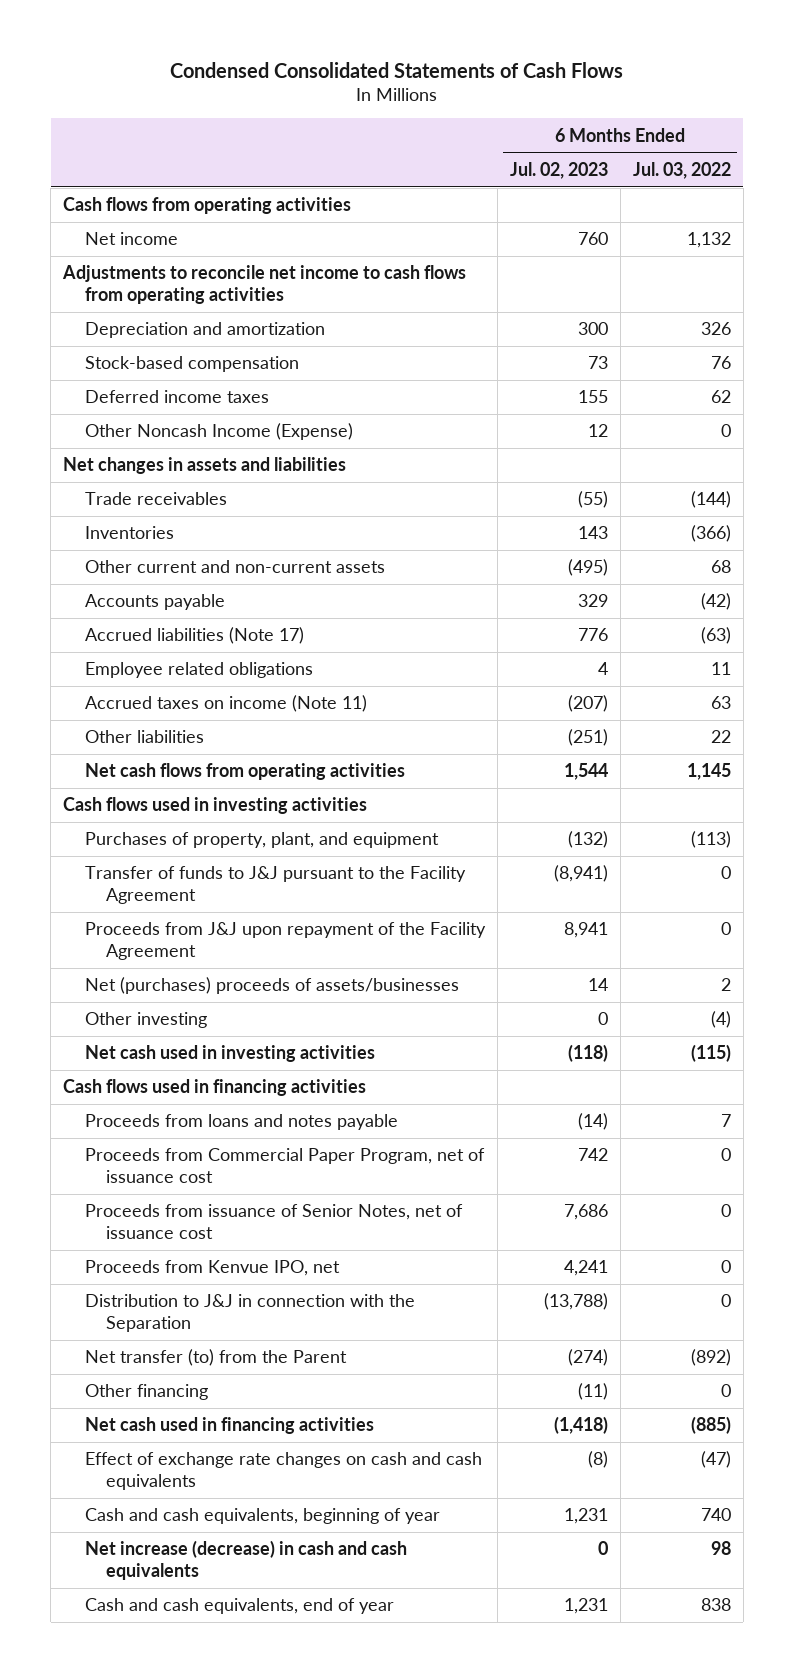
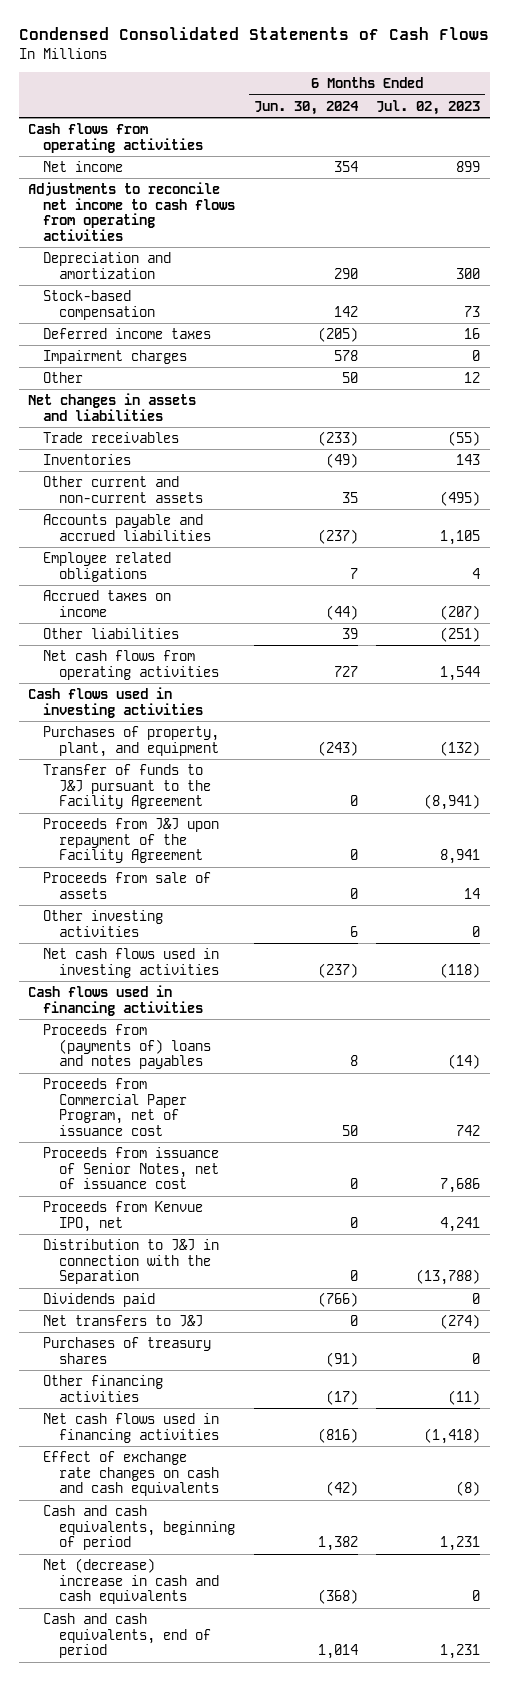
[632,162,731,180] Jul. 03, 2022 -> none
none -> [253,100,359,115] Jun. 30, 2024
[577,232,608,246] 760 -> [456,160,481,172] 899
[577,390,608,404] 155 -> [464,327,481,339] 16
none -> [43,349,188,364] Impairment charges
[84,423,353,441] Other Noncash Income (Expense) -> [43,371,84,383] Other
[84,594,225,611] Accounts payable -> none
[84,627,304,645] Accrued liabilities (Note 17) -> none
none -> [43,513,211,541] Accounts payable and accrued liabilities
[84,695,367,713] Accrued taxes on income (Note 11) -> [43,589,172,617] Accrued taxes on income
[84,977,459,995] Net (purchases) proceeds of assets/businesses -> [43,871,212,899] Proceeds from sale of assets
[84,1012,207,1029] Other investing -> [43,909,164,937] Other investing activities
[84,1045,375,1063] Net cash used in investing activities -> [43,947,220,978] Net cash flows used in investing activities
[84,1114,398,1131] Proceeds from loans and notes payable -> [43,1023,211,1070] Proceeds from (payments of) loans and notes payables
none -> [43,1292,156,1307] Dividends paid
[84,1349,347,1367] Net transfer (to) from the Parent -> [43,1314,204,1327] Net transfers to J&J
none -> [43,1336,212,1364] Purchases of treasury shares
[84,1384,208,1401] Other financing -> [43,1374,164,1402] Other financing activities
[84,1417,374,1435] Net cash used in financing activities -> [43,1412,220,1443] Net cash flows used in financing activities
[84,1508,440,1525] Cash and cash equivalents, beginning of year -> [43,1504,235,1551] Cash and cash equivalents, beginning of period
[84,1540,407,1581] Net increase (decrease) in cash and cash equivalents -> [43,1557,219,1605] Net (decrease) increase in cash and cash equivalents
[84,1598,394,1615] Cash and cash equivalents, end of year -> [43,1612,211,1659] Cash and cash equivalents, end of period

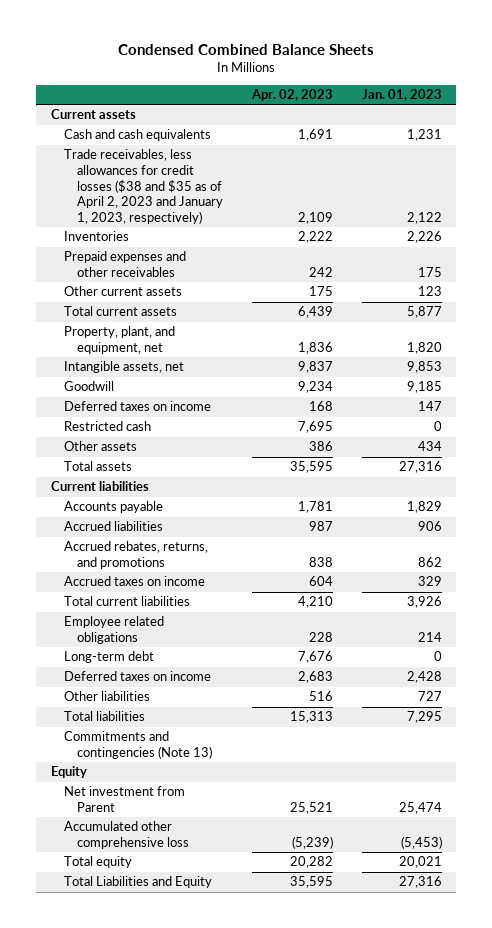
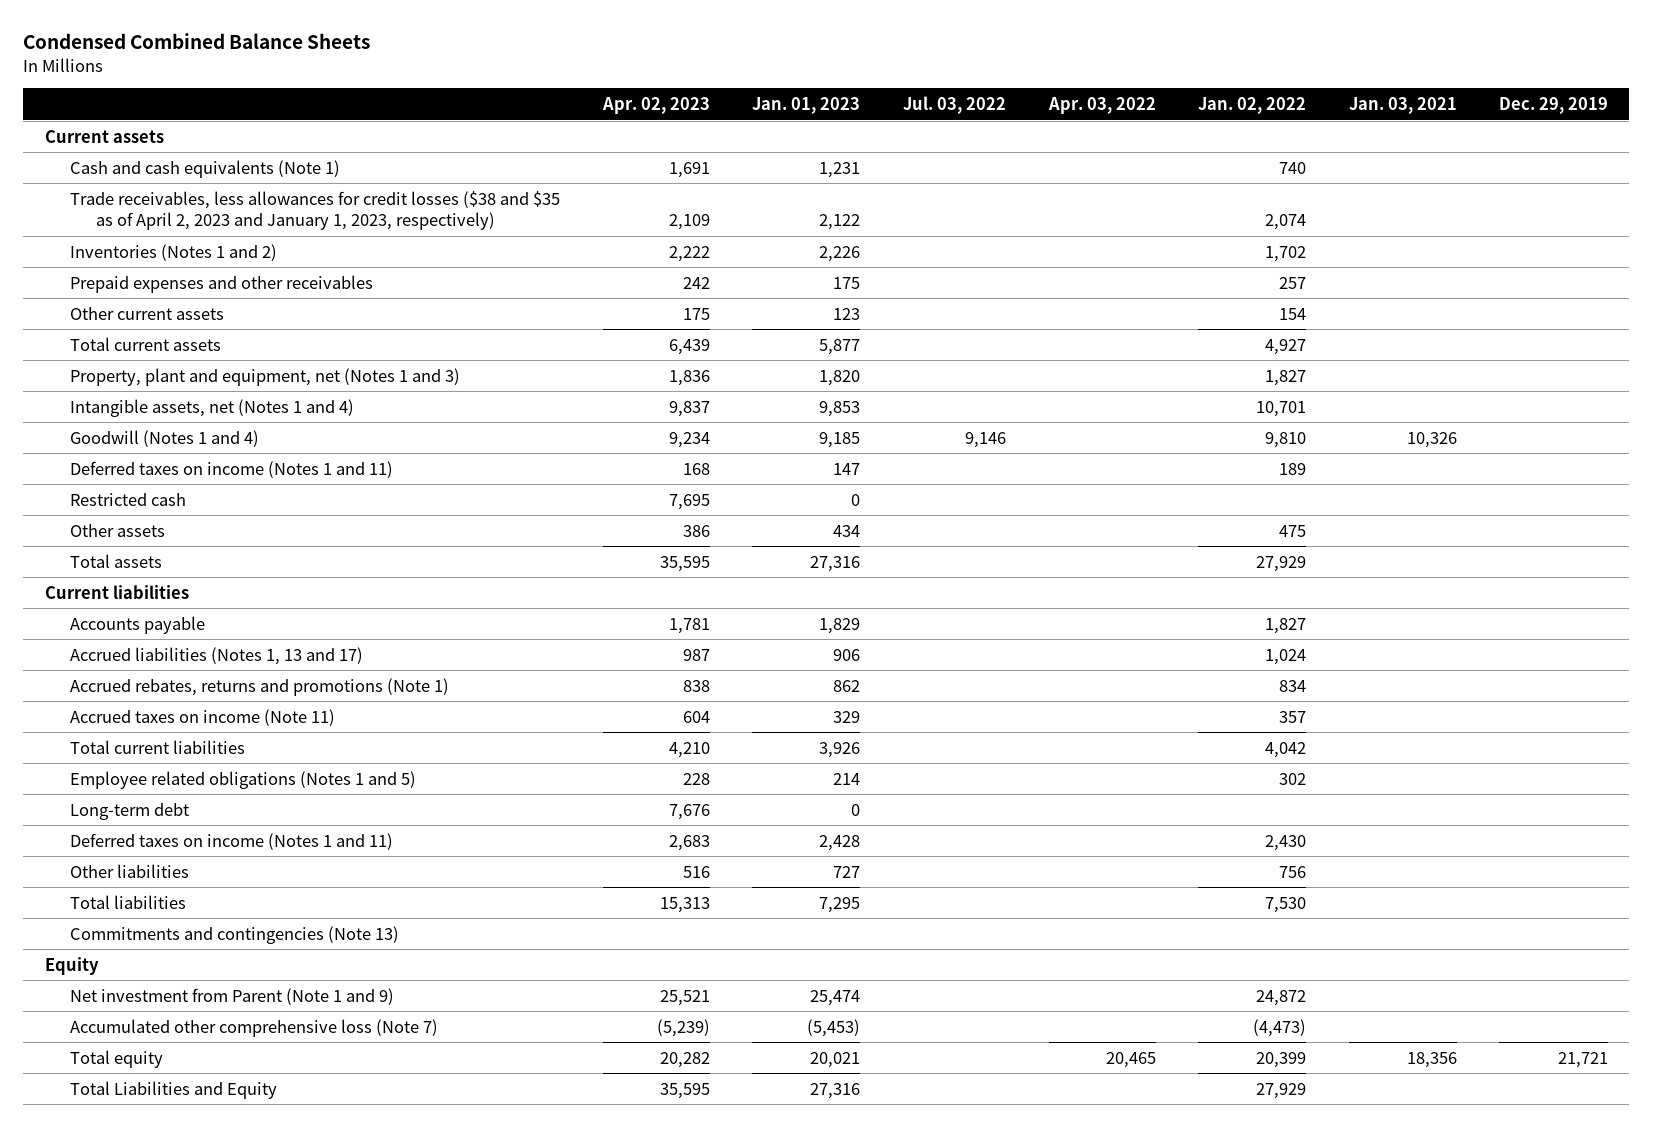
none -> [902,96,1006,115] Jul. 03, 2022
none -> [1047,97,1156,115] Apr. 03, 2022
none -> [1198,97,1307,115] Jan. 02, 2022
none -> [1348,97,1457,115] Jan. 03, 2021
none -> [1499,97,1609,115] Dec. 29, 2019
[63,129,211,142] Cash and cash equivalents -> [70,159,341,178] Cash and cash equivalents (Note 1)
[63,231,129,242] Inventories -> [70,243,278,261] Inventories (Notes 1 and 2)
[63,326,175,354] Property, plant, and equipment, net -> [70,367,461,386] Property, plant and equipment, net (Notes 1 and 3)
[63,361,184,374] Intangible assets, net -> [70,398,355,417] Intangible assets, net (Notes 1 and 4)
[63,381,114,392] Goodwill -> [70,429,260,447] Goodwill (Notes 1 and 4)
[63,401,211,412] Deferred taxes on income -> [70,460,394,478] Deferred taxes on income (Notes 1 and 11)
[63,521,163,532] Accrued liabilities -> [70,646,364,665] Accrued liabilities (Notes 1, 13 and 17)
[63,541,208,569] Accrued rebates, returns, and promotions -> [70,677,450,696] Accrued rebates, returns and promotions (Note 1)
[63,576,205,587] Accrued taxes on income -> [70,708,336,726] Accrued taxes on income (Note 11)
[63,616,164,644] Employee related obligations -> [70,770,417,789] Employee related obligations (Notes 1 and 5)
[63,671,211,682] Deferred taxes on income -> [70,832,394,850] Deferred taxes on income (Notes 1 and 11)
[63,786,185,812] Net investment from Parent -> [70,987,395,1005] Net investment from Parent (Note 1 and 9)
[63,821,190,849] Accumulated other comprehensive loss -> [70,1018,439,1037] Accumulated other comprehensive loss (Note 7)

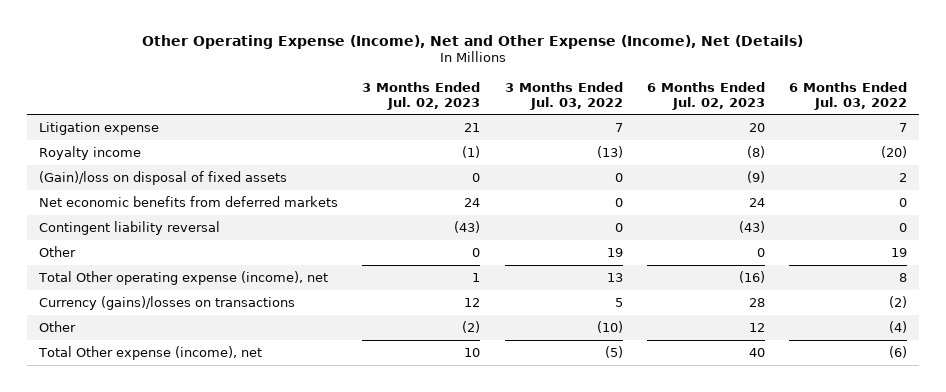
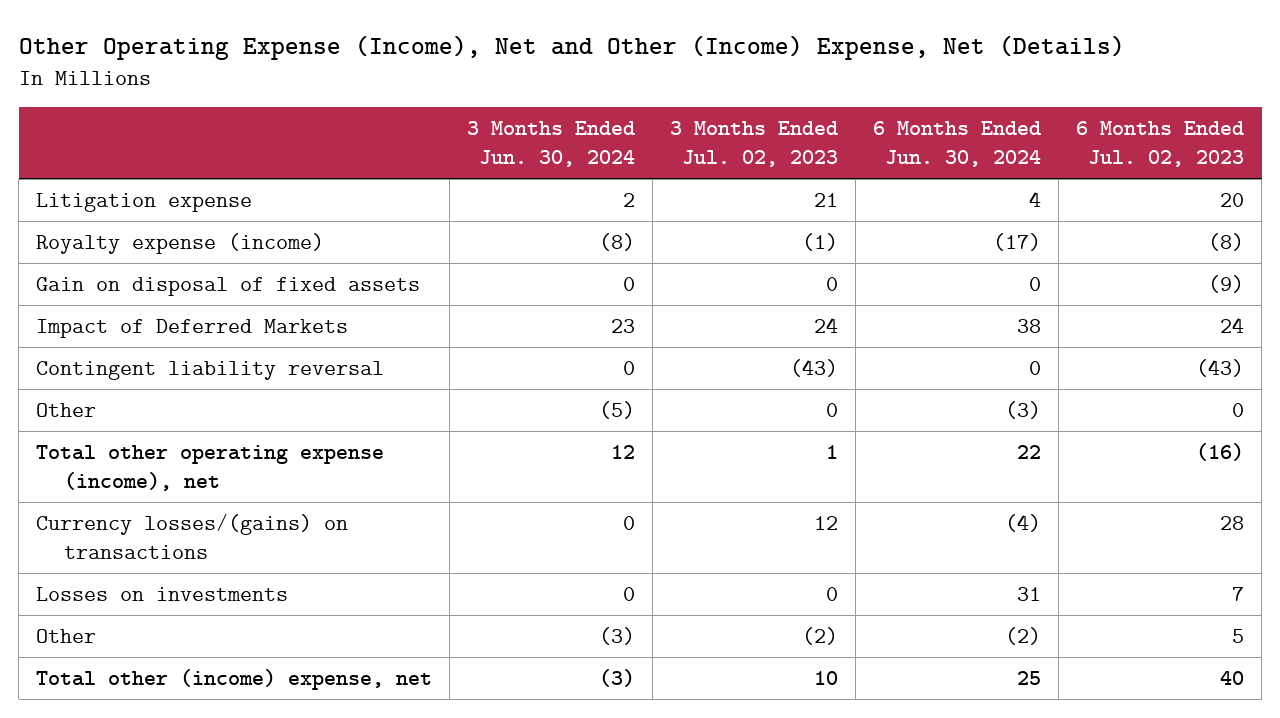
[142,34,804,49] Other Operating Expense (Income), Net and Other Expense (Income), Net (Details) -> [18,34,1125,60] Other Operating Expense (Income), Net and Other (Income) Expense, Net (Details)
[504,81,623,110] 3 Months Ended Jul. 03, 2022 -> none
[789,81,908,110] 6 Months Ended Jul. 03, 2022 -> none
none -> [467,121,636,168] 3 Months Ended Jun. 30, 2024
none -> [873,121,1042,168] 6 Months Ended Jun. 30, 2024
[38,145,141,160] Royalty income -> [36,232,325,254] Royalty expense (income)
[38,170,287,185] (Gain)/loss on disposal of fixed assets -> [36,276,421,296] Gain on disposal of fixed assets
[38,195,338,207] Net economic benefits from deferred markets -> [36,318,349,338] Impact of Deferred Markets
[37,270,328,285] Total Other operating expense (income), net -> [36,444,385,492] Total other operating expense (income), net
[38,295,295,310] Currency (gains)/losses on transactions -> [36,513,349,560] Currency losses/(gains) on transactions
none -> [36,586,289,601] Losses on investments
[748,322,765,332] 12 -> [1232,628,1245,643] 5
[37,345,262,360] Total Other expense (income), net -> [36,668,433,690] Total other (income) expense, net

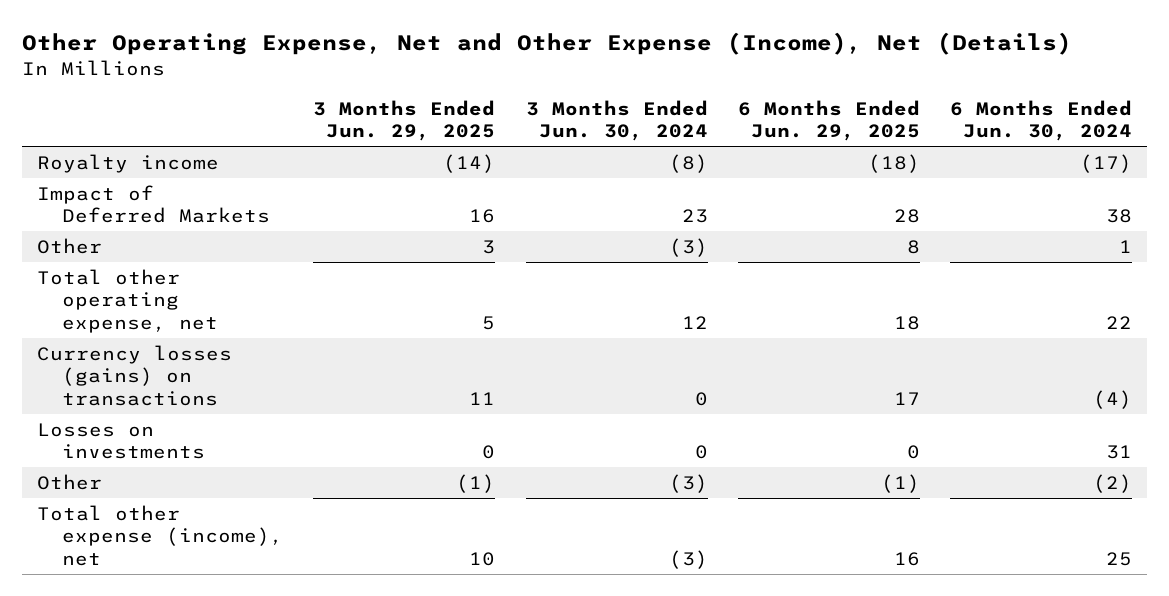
[18,34,1125,60] Other Operating Expense (Income), Net and Other (Income) Expense, Net (Details) -> [21,32,1072,56] Other Operating Expense, Net and Other Expense (Income), Net (Details)
[670,121,839,168] 3 Months Ended Jul. 02, 2023 -> none
[1076,121,1245,168] 6 Months Ended Jul. 02, 2023 -> none
none -> [313,99,496,142] 3 Months Ended Jun. 29, 2025
none -> [738,99,921,142] 6 Months Ended Jun. 29, 2025
[36,192,253,212] Litigation expense -> none
[36,276,421,296] Gain on disposal of fixed assets -> none
[36,232,325,254] Royalty expense (income) -> [37,153,220,173] Royalty income
[36,360,385,380] Contingent liability reversal -> none
[599,400,636,419] (5) -> [668,237,708,257] (3)
[1005,400,1042,419] (3) -> [1119,239,1133,253] 1
[36,444,385,492] Total other operating expense (income), net -> [37,268,219,333] Total other operating expense, net
[36,513,349,560] Currency losses/(gains) on transactions -> [37,344,233,406] Currency losses (gains) on transactions
[36,668,433,690] Total other (income) expense, net -> [37,504,284,566] Total other expense (income), net

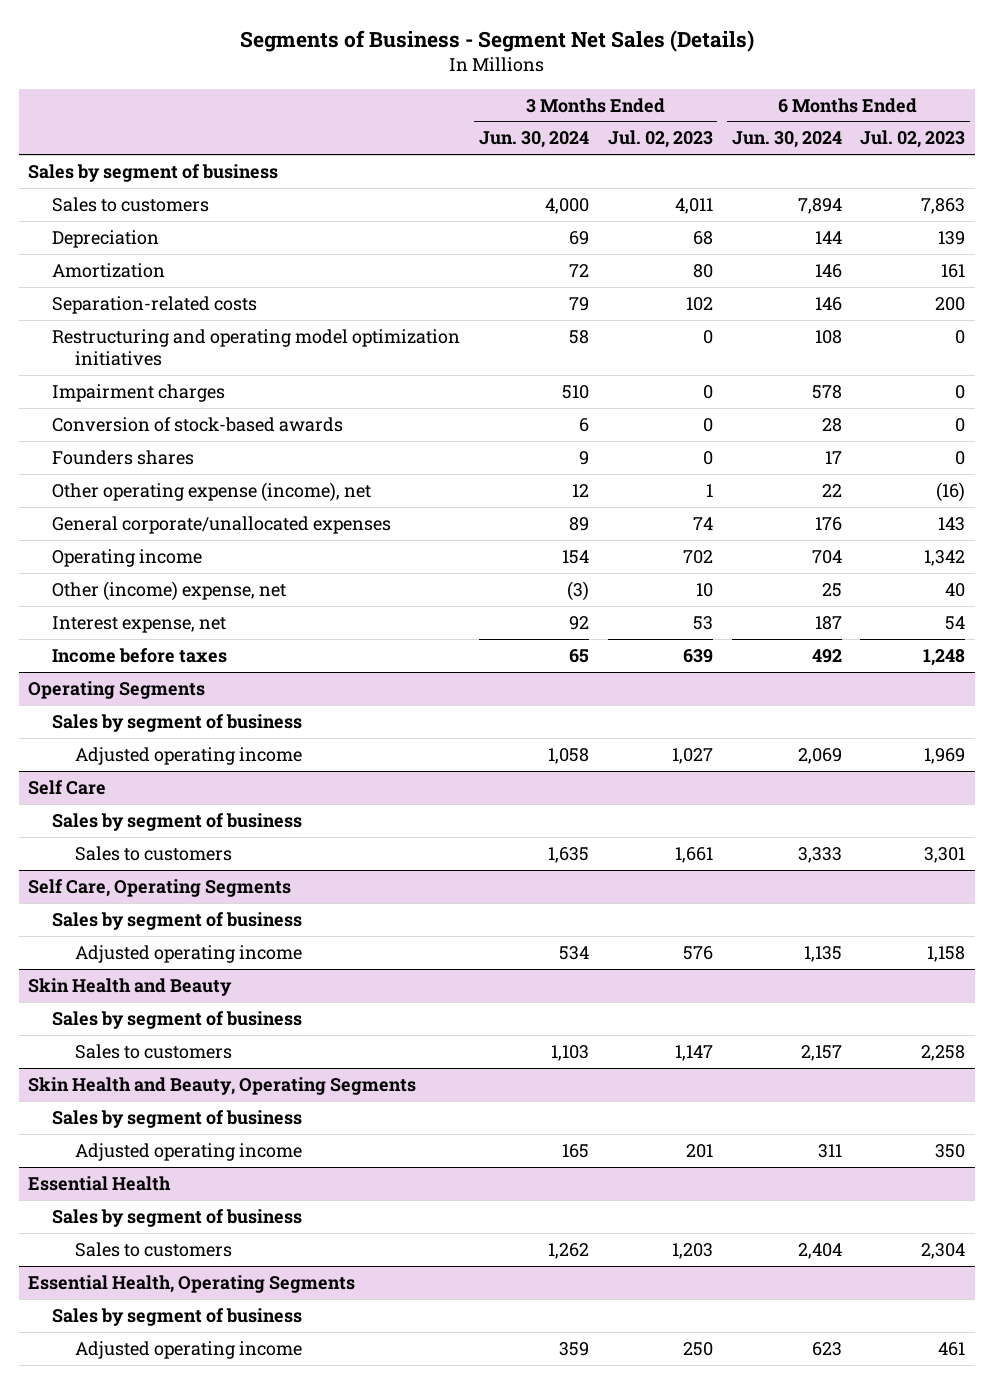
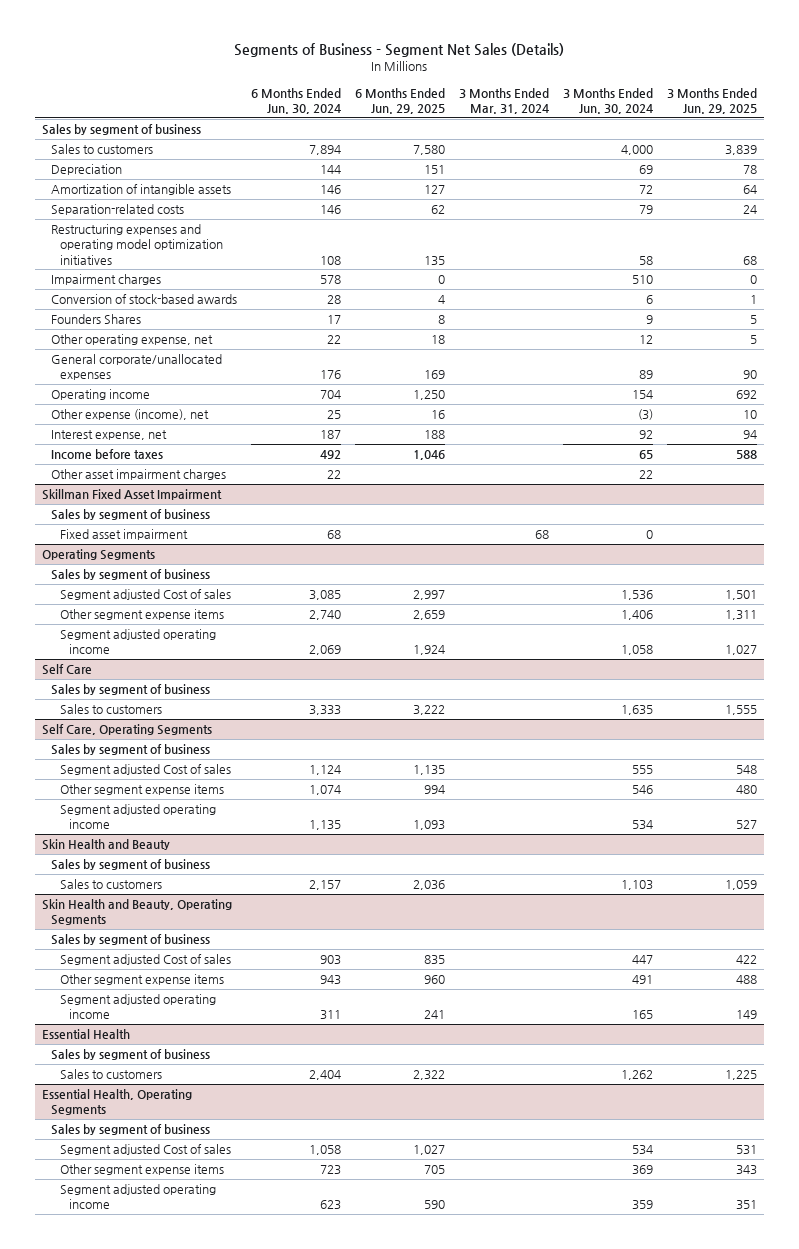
[607,130,713,149] Jul. 02, 2023 -> none
[860,130,966,149] Jul. 02, 2023 -> none
none -> [354,87,445,115] 6 Months Ended Jun. 29, 2025
none -> [458,87,549,115] 3 Months Ended Mar. 31, 2024
none -> [666,87,757,115] 3 Months Ended Jun. 29, 2025
[51,262,165,278] Amortization -> [51,184,232,196] Amortization of intangible assets
[51,328,460,367] Restructuring and operating model optimization initiatives -> [51,224,224,265] Restructuring expenses and operating model optimization initiatives
[51,449,194,465] Founders shares -> [51,314,142,325] Founders Shares
[51,481,371,502] Other operating expense (income), net -> [51,334,214,346] Other operating expense, net
[51,580,286,601] Other (income) expense, net -> [51,409,210,421] Other expense (income), net
none -> [51,469,227,481] Other asset impairment charges
none -> [42,489,223,501] Skillman Fixed Asset Impairment
none -> [51,509,211,521] Sales by segment of business
none -> [60,529,189,541] Fixed asset impairment
none -> [60,589,232,601] Segment adjusted Cost of sales
none -> [60,609,225,621] Other segment expense items
[75,746,303,765] Adjusted operating income -> [60,629,217,655] Segment adjusted operating income
none -> [60,764,232,776] Segment adjusted Cost of sales
none -> [60,784,225,796] Other segment expense items
[75,944,303,963] Adjusted operating income -> [60,804,217,830] Segment adjusted operating income
none -> [60,954,232,966] Segment adjusted Cost of sales
none -> [60,974,225,986] Other segment expense items
[75,1142,303,1161] Adjusted operating income -> [60,994,217,1020] Segment adjusted operating income
none -> [60,1144,232,1156] Segment adjusted Cost of sales
none -> [60,1164,225,1176] Other segment expense items
[75,1340,303,1359] Adjusted operating income -> [60,1184,217,1210] Segment adjusted operating income

